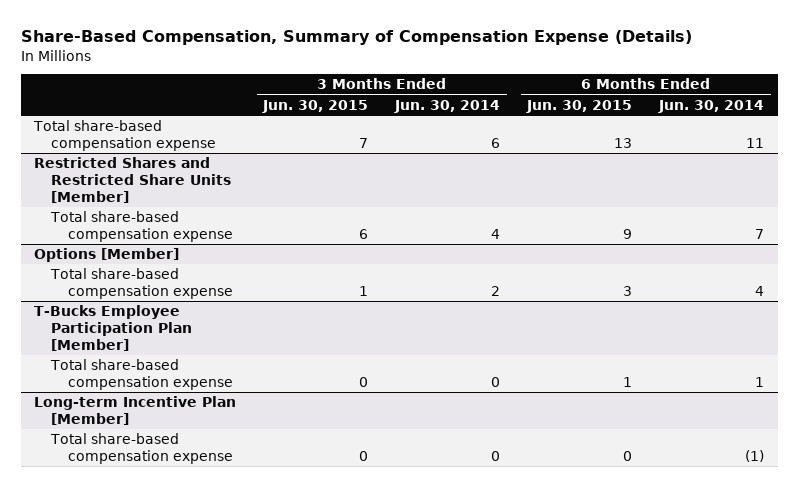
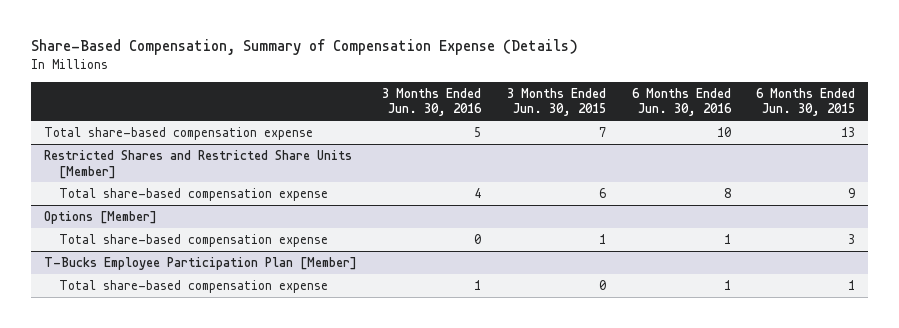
[394,99,501,113] Jun. 30, 2014 -> none
[658,99,765,113] Jun. 30, 2014 -> none
none -> [382,87,483,117] 3 Months Ended Jun. 30, 2016
none -> [631,87,732,117] 6 Months Ended Jun. 30, 2016
[34,396,237,426] Long-term Incentive Plan [Member] -> none
[50,433,233,465] Total share-based compensation expense -> none

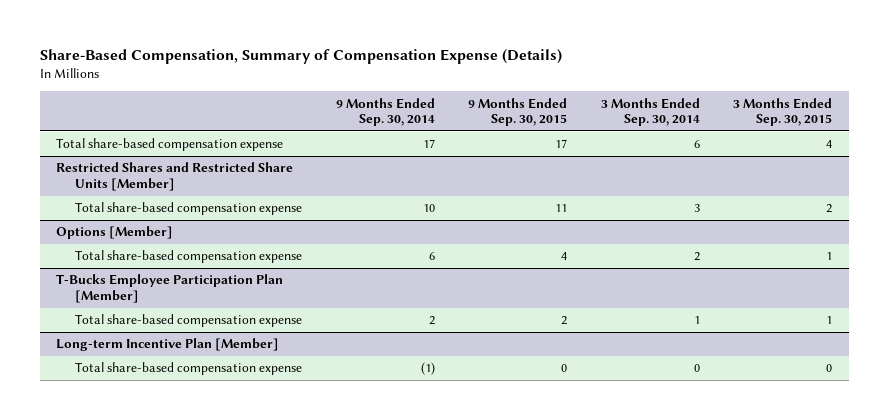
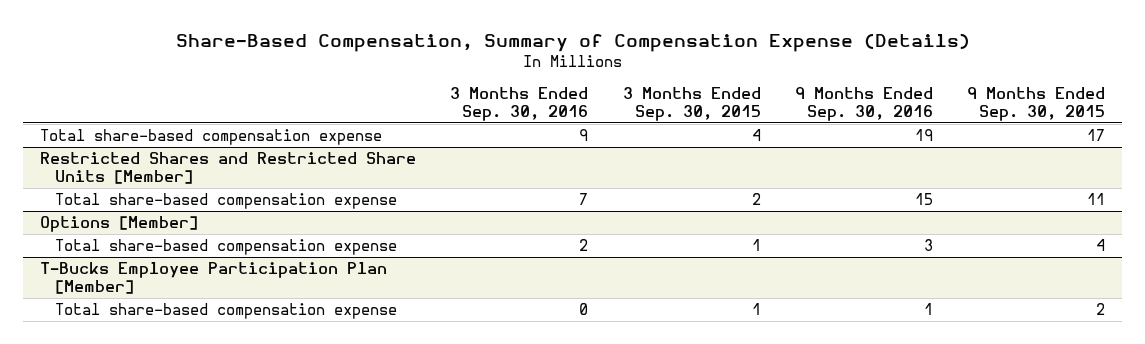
[335,97,435,127] 9 Months Ended Sep. 30, 2014 -> none
[600,97,700,127] 3 Months Ended Sep. 30, 2014 -> none
none -> [450,87,589,122] 3 Months Ended Sep. 30, 2016
none -> [794,87,933,122] 9 Months Ended Sep. 30, 2016
[56,338,280,352] Long-term Incentive Plan [Member] -> none
[75,362,303,376] Total share-based compensation expense -> none

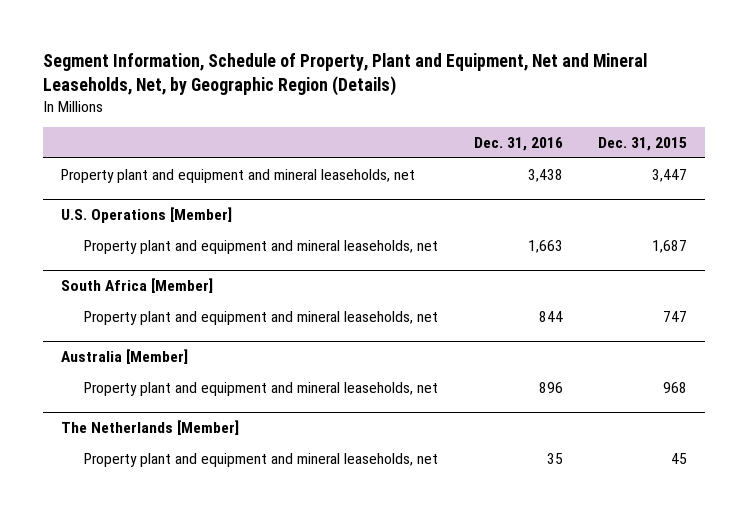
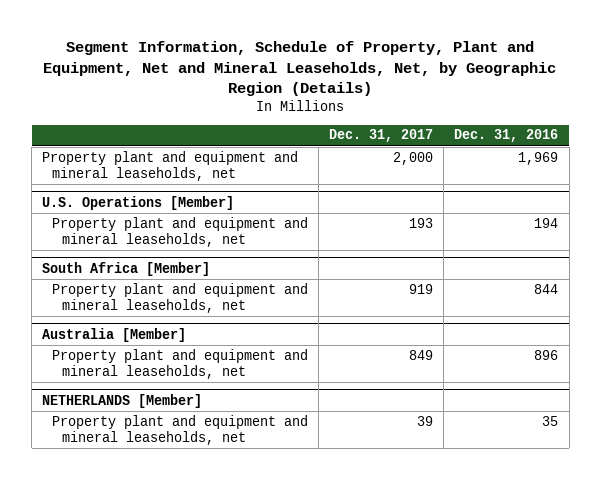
[598,136,688,151] Dec. 31, 2015 -> none
none -> [329,129,434,143] Dec. 31, 2017
[527,168,563,182] 3,438 -> [518,151,559,165] 1,969
[527,239,563,253] 1,663 -> [534,217,559,228] 194
[61,420,240,436] The Netherlands [Member] -> [42,393,203,408] NETHERLANDS [Member]

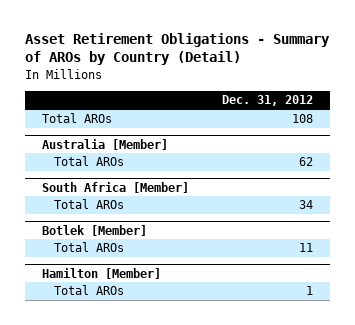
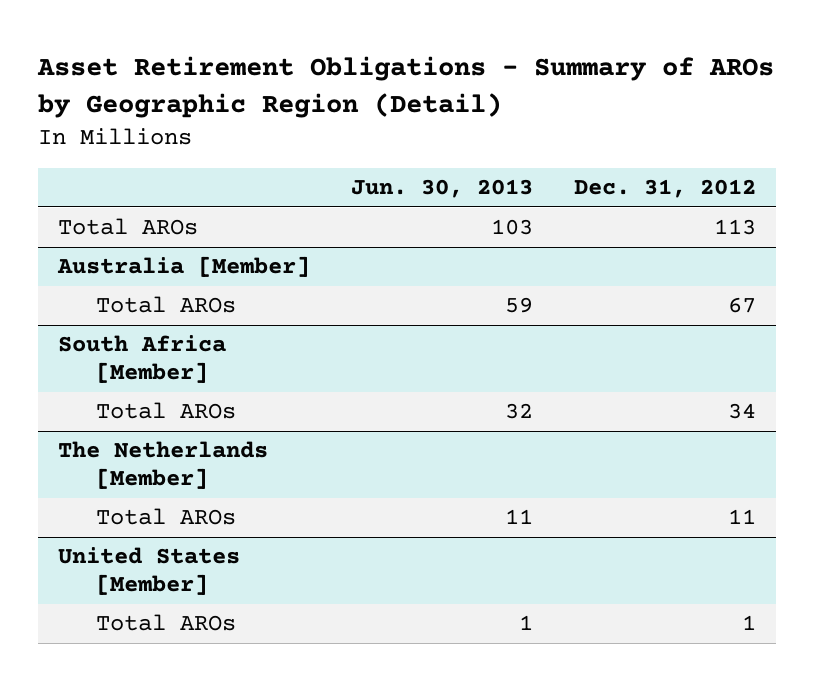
[24,32,330,66] Asset Retirement Obligations - Summary of AROs by Country (Detail) -> [37,55,775,118] Asset Retirement Obligations - Summary of AROs by Geographic Region (Detail)
none -> [350,178,533,198] Jun. 30, 2013
[292,114,314,124] 108 -> [713,219,756,236] 113
[299,157,314,167] 62 -> [727,297,756,314] 67
[41,224,147,236] Botlek [Member] -> none
none -> [58,441,269,490] The Netherlands [Member]
[41,267,161,279] Hamilton [Member] -> none
none -> [58,547,241,596] United States [Member]

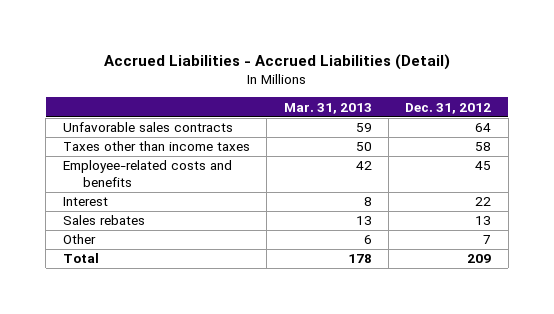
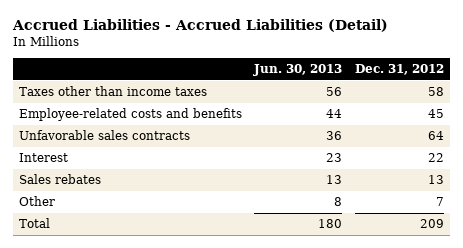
[283,102,372,114] Mar. 31, 2013 -> none
none -> [253,63,343,76] Jun. 30, 2013
[62,122,233,133] Unfavorable sales contracts -> [18,130,190,141] Unfavorable sales contracts

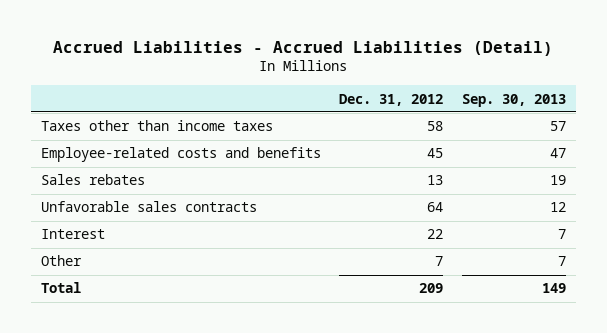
[253,63,343,76] Jun. 30, 2013 -> none
none -> [462,93,567,107] Sep. 30, 2013
[18,174,101,185] Sales rebates -> [40,174,145,186] Sales rebates

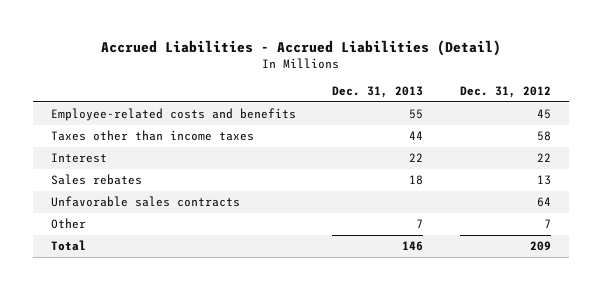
[462,93,567,107] Sep. 30, 2013 -> none
none -> [332,86,424,99] Dec. 31, 2013
[40,120,273,132] Taxes other than income taxes -> [51,130,255,142] Taxes other than income taxes
[40,229,105,240] Interest -> [51,153,108,164] Interest

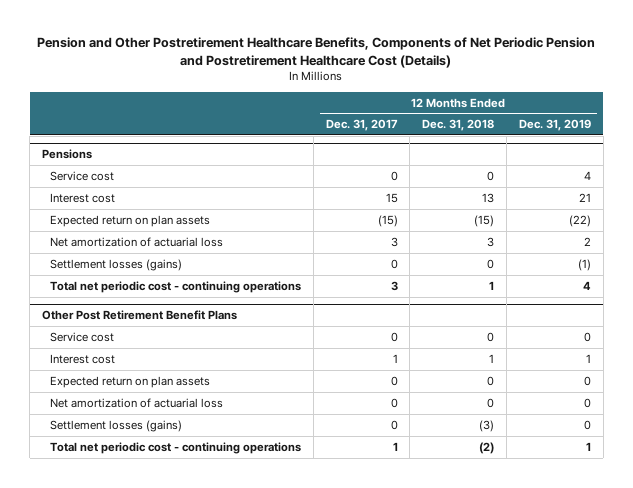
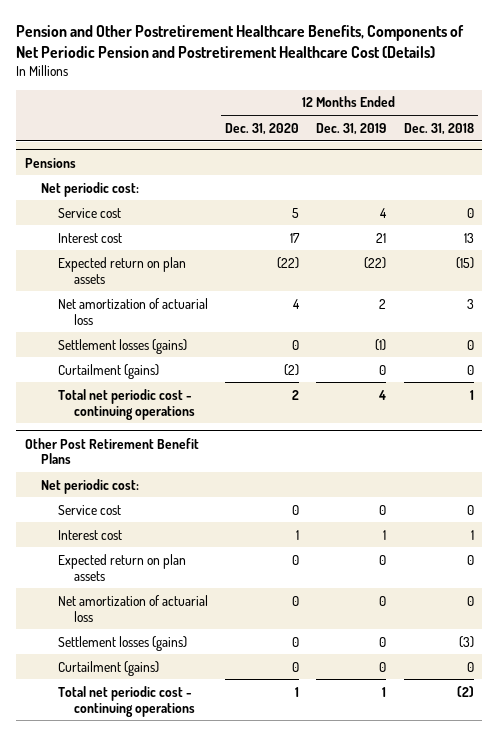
[325,119,398,132] Dec. 31, 2017 -> none
none -> [224,122,299,135] Dec. 31, 2020
none -> [41,181,140,197] Net periodic cost:
none -> [57,363,159,379] Curtailment (gains)
none -> [41,478,140,494] Net periodic cost:
none -> [57,660,159,676] Curtailment (gains)

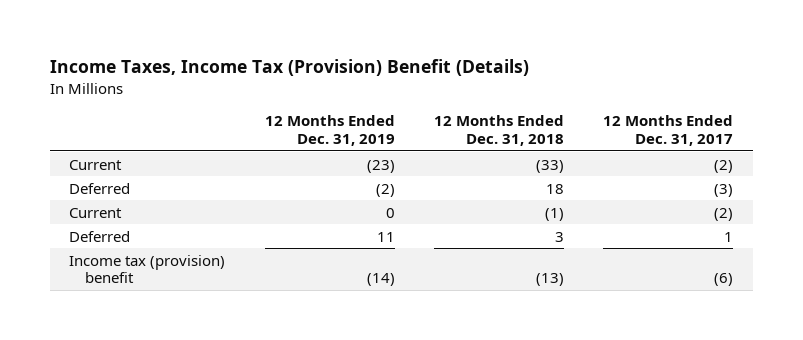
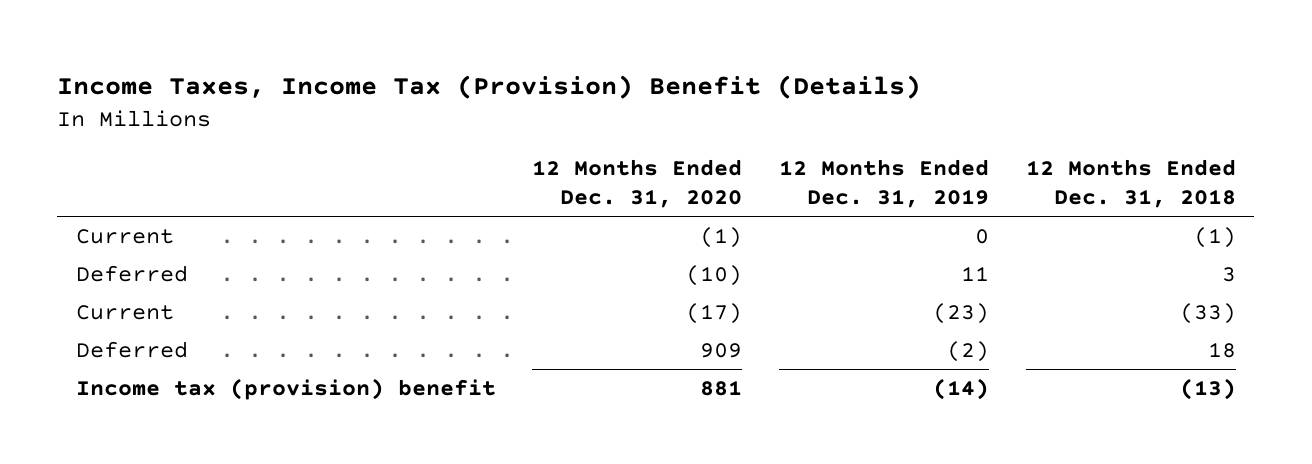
[603,115,734,147] 12 Months Ended Dec. 31, 2017 -> none
none -> [532,159,743,209] 12 Months Ended Dec. 31, 2020
[69,159,123,170] Current -> [75,304,174,320] Current
[69,182,131,194] Deferred -> [75,340,188,358] Deferred

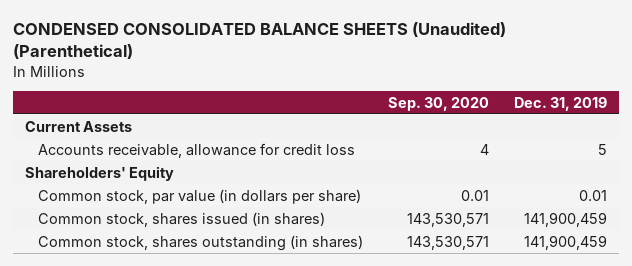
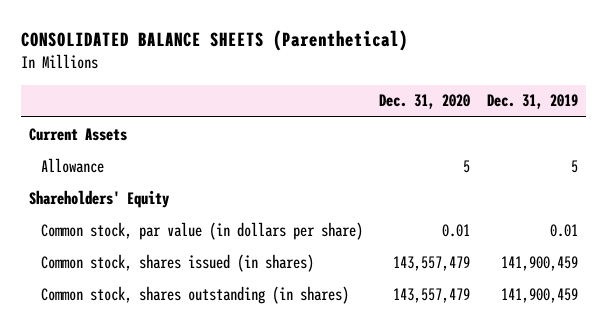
[12,22,506,60] CONDENSED CONSOLIDATED BALANCE SHEETS (Unaudited) (Parenthetical) -> [20,30,408,52] CONSOLIDATED BALANCE SHEETS (Parenthetical)
[388,96,490,111] Sep. 30, 2020 -> none
none -> [379,94,471,110] Dec. 31, 2020
[38,142,356,158] Accounts receivable, allowance for credit loss -> [40,157,104,173] Allowance

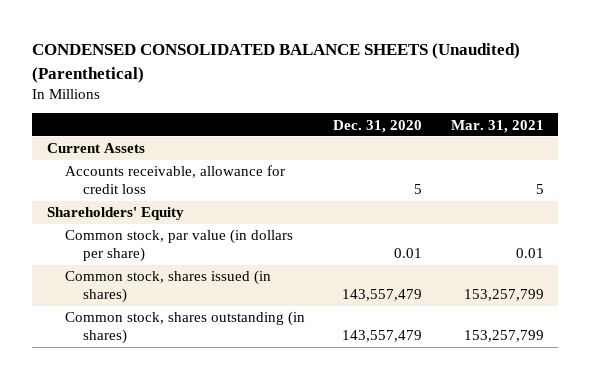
[20,30,408,52] CONSOLIDATED BALANCE SHEETS (Parenthetical) -> [32,43,521,83] CONDENSED CONSOLIDATED BALANCE SHEETS (Unaudited) (Parenthetical)
[487,94,579,110] Dec. 31, 2019 -> none
none -> [451,119,545,133] Mar. 31, 2021
[40,157,104,173] Allowance -> [64,165,285,195] Accounts receivable, allowance for credit loss

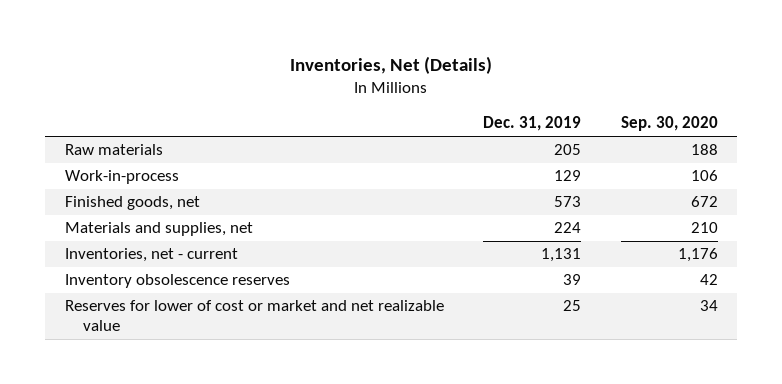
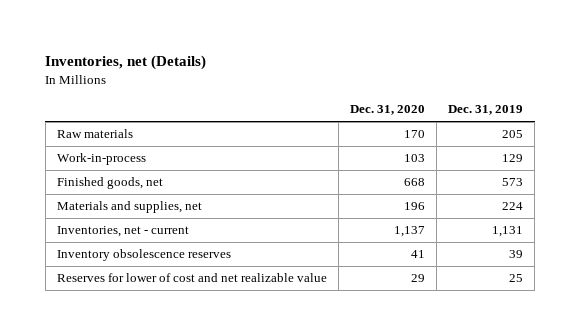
[290,55,493,74] Inventories, Net (Details) -> [45,54,207,70] Inventories, net (Details)
[620,116,718,132] Sep. 30, 2020 -> none
none -> [349,105,425,116] Dec. 31, 2020
[64,300,444,331] Reserves for lower of cost or market and net realizable value -> [56,273,327,283] Reserves for lower of cost and net realizable value

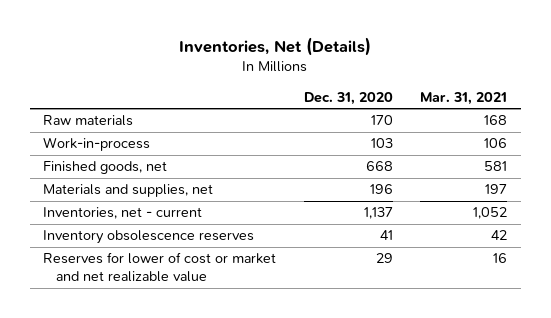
[45,54,207,70] Inventories, net (Details) -> [179,36,372,56] Inventories, Net (Details)
[447,105,523,116] Dec. 31, 2019 -> none
none -> [420,91,508,105] Mar. 31, 2021
[56,273,327,283] Reserves for lower of cost and net realizable value -> [43,252,277,283] Reserves for lower of cost or market and net realizable value

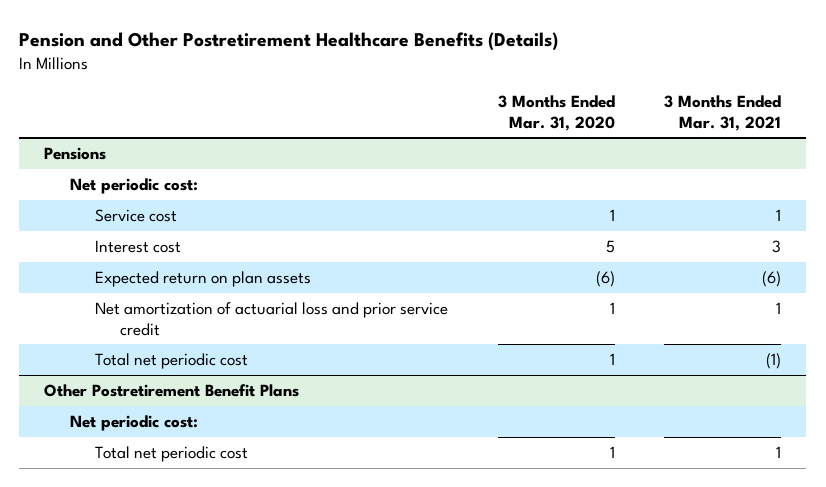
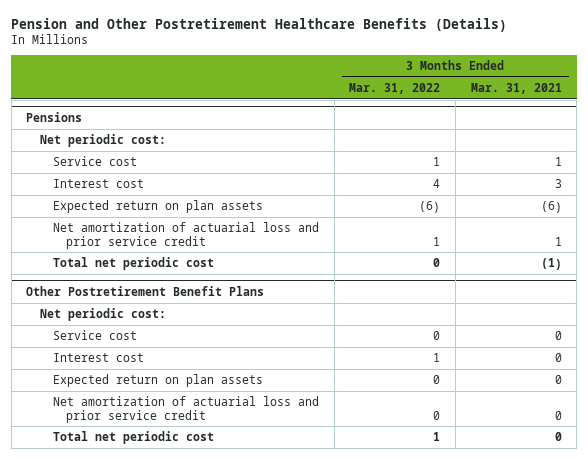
[497,95,615,131] 3 Months Ended Mar. 31, 2020 -> none
none -> [349,82,441,94] Mar. 31, 2022
none -> [52,330,137,341] Service cost
none -> [52,353,144,363] Interest cost
none -> [52,374,263,388] Expected return on plan assets
none -> [52,396,319,423] Net amortization of actuarial loss and prior service credit
[776,446,782,459] 1 -> [554,432,562,442] 0

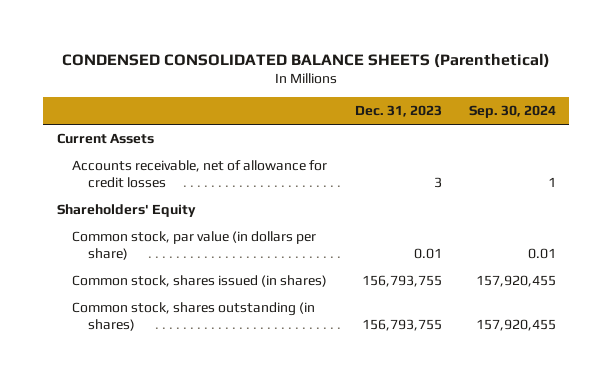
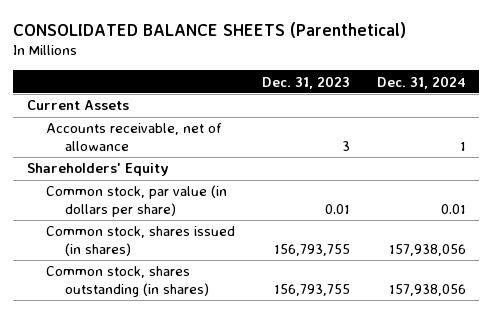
[62,52,551,68] CONDENSED CONSOLIDATED BALANCE SHEETS (Parenthetical) -> [13,21,407,38] CONSOLIDATED BALANCE SHEETS (Parenthetical)
[468,105,556,119] Sep. 30, 2024 -> none
none -> [376,75,466,89] Dec. 31, 2024
[72,159,328,188] Accounts receivable, net of allowance for credit losses -> [45,123,222,151] Accounts receivable, net of allowance

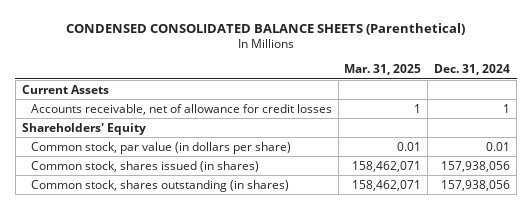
[13,21,407,38] CONSOLIDATED BALANCE SHEETS (Parenthetical) -> [66,23,466,36] CONDENSED CONSOLIDATED BALANCE SHEETS (Parenthetical)
[261,75,350,89] Dec. 31, 2023 -> none
none -> [344,64,422,76] Mar. 31, 2025
[45,123,222,151] Accounts receivable, net of allowance -> [30,103,332,115] Accounts receivable, net of allowance for credit losses

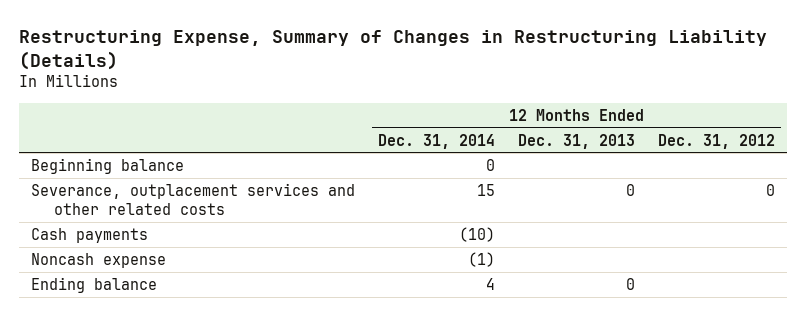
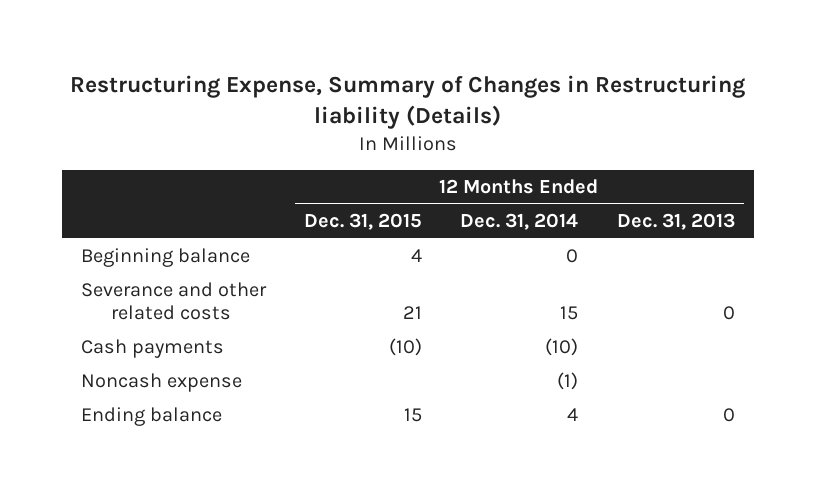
[19,30,768,70] Restructuring Expense, Summary of Changes in Restructuring Liability (Details) -> [69,75,745,130] Restructuring Expense, Summary of Changes in Restructuring liability (Details)
[658,133,776,149] Dec. 31, 2012 -> none
none -> [304,212,423,230] Dec. 31, 2015
[31,183,356,216] Severance, outplacement services and other related costs -> [80,282,267,321] Severance and other related costs

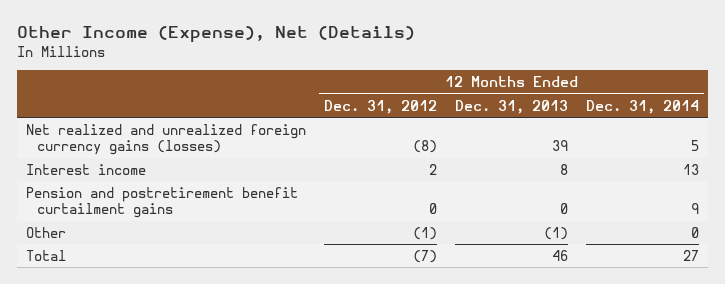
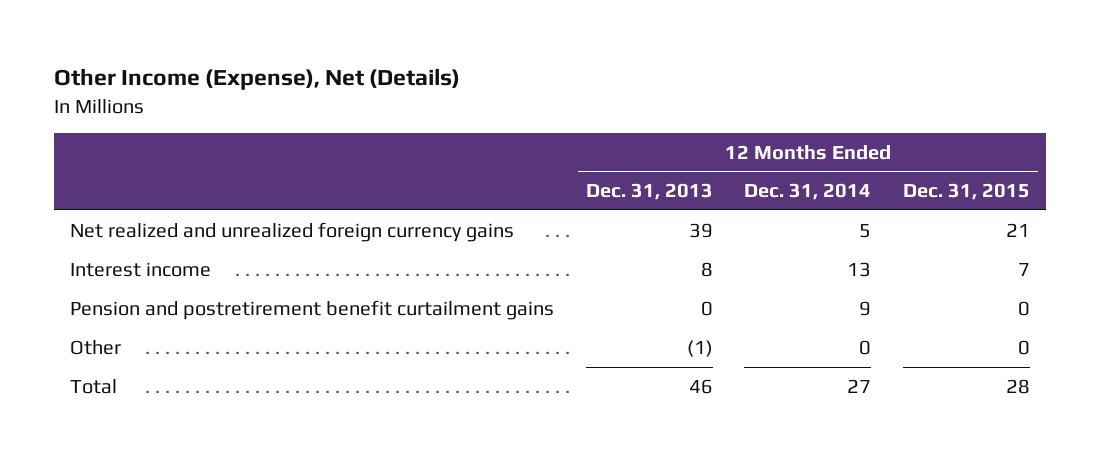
[323,99,437,114] Dec. 31, 2012 -> none
none -> [903,183,1031,201] Dec. 31, 2015
[25,123,306,156] Net realized and unrealized foreign currency gains (losses) -> [69,221,514,242] Net realized and unrealized foreign currency gains

